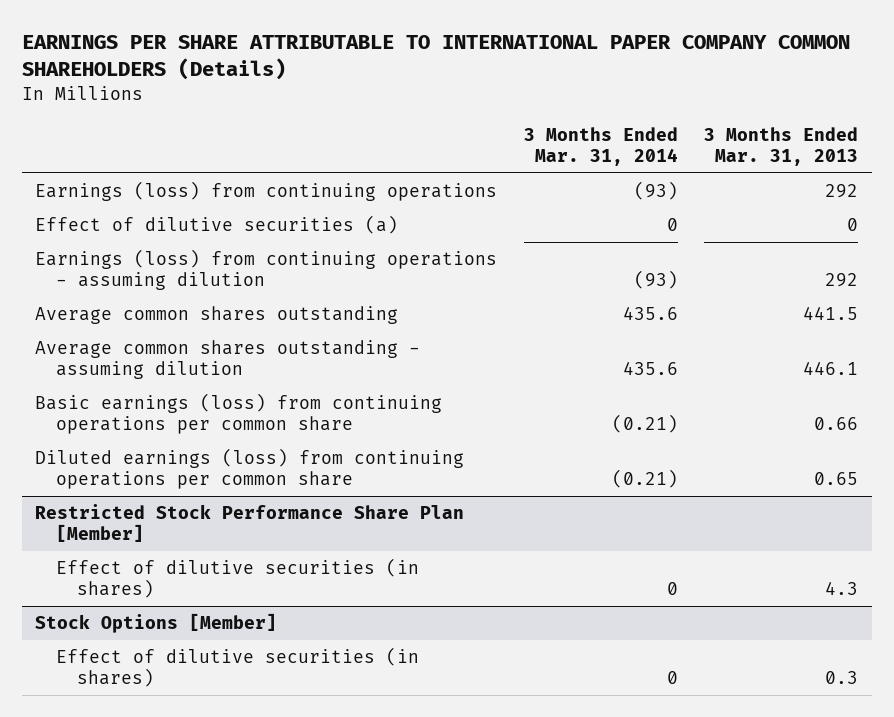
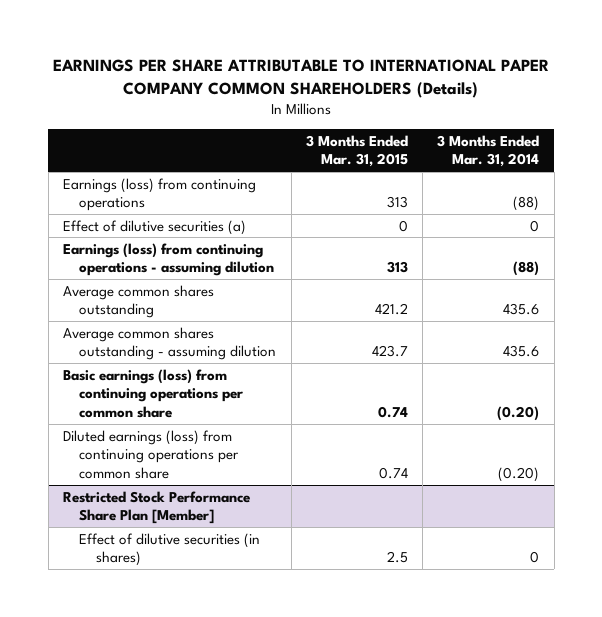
[704,126,859,166] 3 Months Ended Mar. 31, 2013 -> none
none -> [305,134,408,168] 3 Months Ended Mar. 31, 2015
[633,181,678,201] (93) -> [513,196,540,212] (88)
[633,270,678,290] (93) -> [513,261,540,277] (88)
[611,414,678,434] (0.21) -> [497,406,540,422] (0.20)
[611,469,678,489] (0.21) -> [498,467,540,483] (0.20)
[35,613,278,634] Stock Options [Member] -> none
[56,647,420,688] Effect of dilutive securities (in shares) -> none

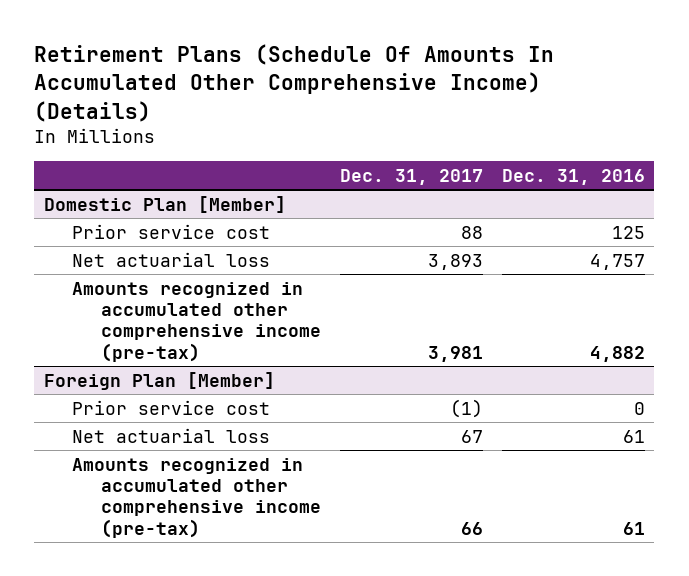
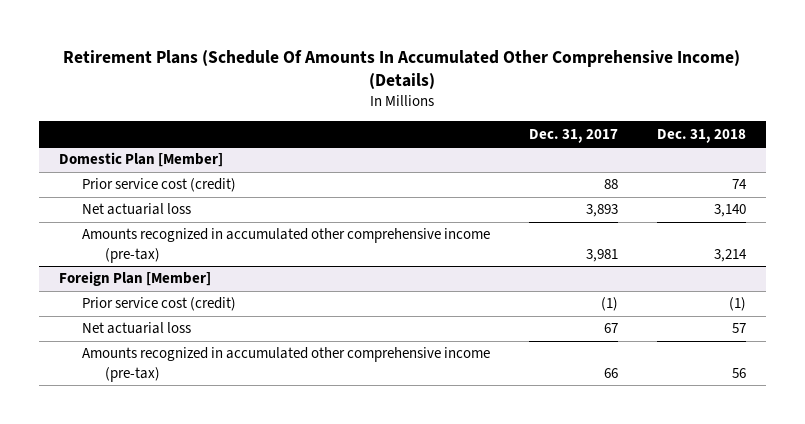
[501,168,645,185] Dec. 31, 2016 -> none
none -> [657,128,747,143] Dec. 31, 2018
[72,223,271,239] Prior service cost -> [82,178,237,193] Prior service cost (credit)
[72,399,271,415] Prior service cost -> [82,297,237,312] Prior service cost (credit)

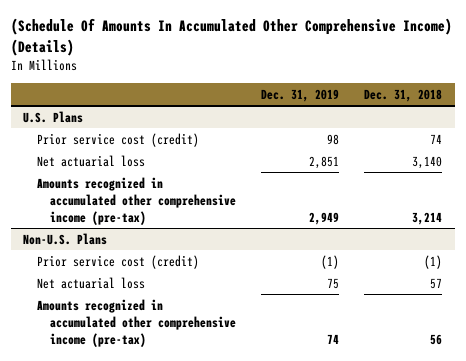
[63,49,741,90] Retirement Plans (Schedule Of Amounts In Accumulated Other Comprehensive Income) (Details) -> [10,18,452,56] (Schedule Of Amounts In Accumulated Other Comprehensive Income) (Details)
[529,128,619,143] Dec. 31, 2017 -> none
none -> [261,88,340,102] Dec. 31, 2019
[58,152,223,168] Domestic Plan [Member] -> none
none -> [23,110,84,123] U.S. Plans
[58,271,211,287] Foreign Plan [Member] -> [23,232,108,245] Non-U.S. Plans

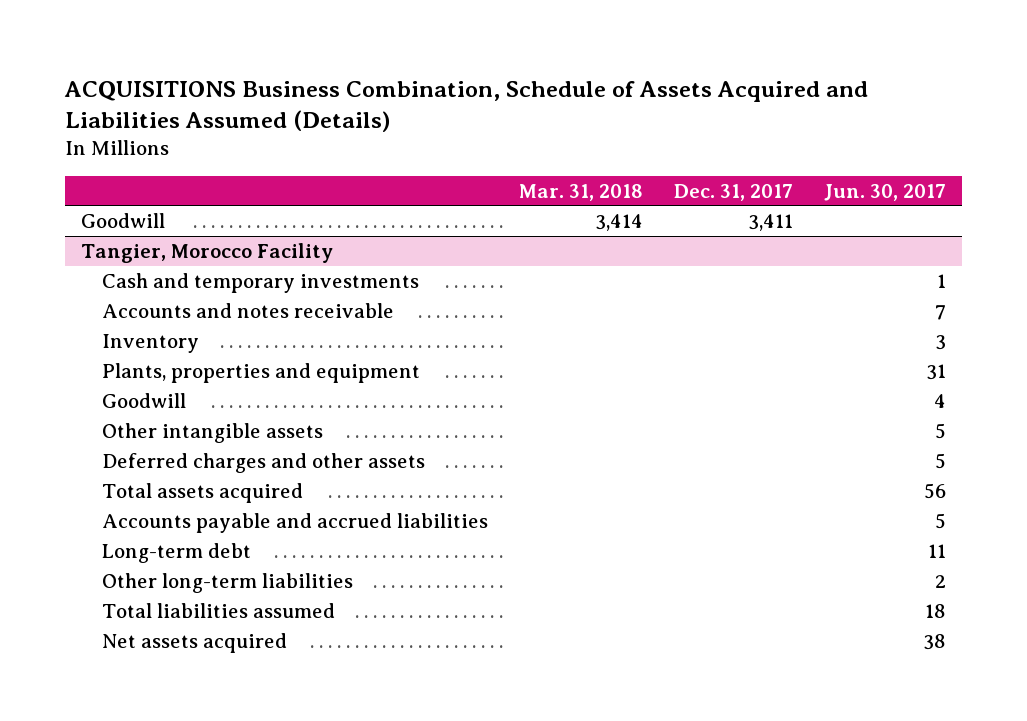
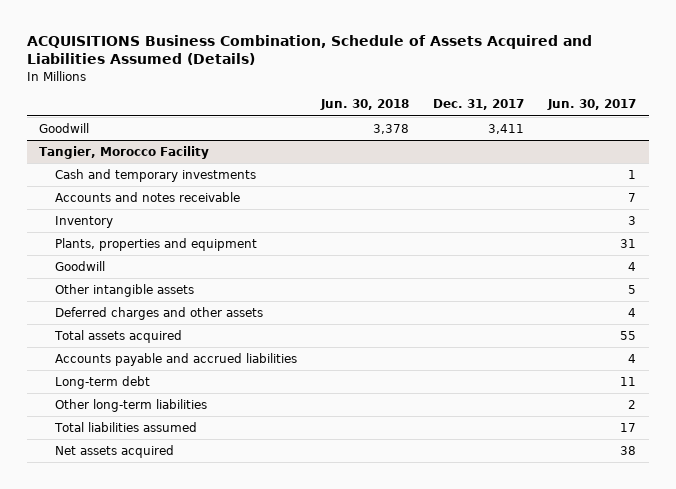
[518,183,643,201] Mar. 31, 2018 -> none
none -> [320,99,410,111] Jun. 30, 2018
[935,452,947,469] 5 -> [628,307,637,317] 4
[924,482,947,499] 56 -> [620,330,637,340] 55
[935,512,947,529] 5 -> [628,353,637,363] 4
[925,603,947,618] 18 -> [620,422,637,432] 17

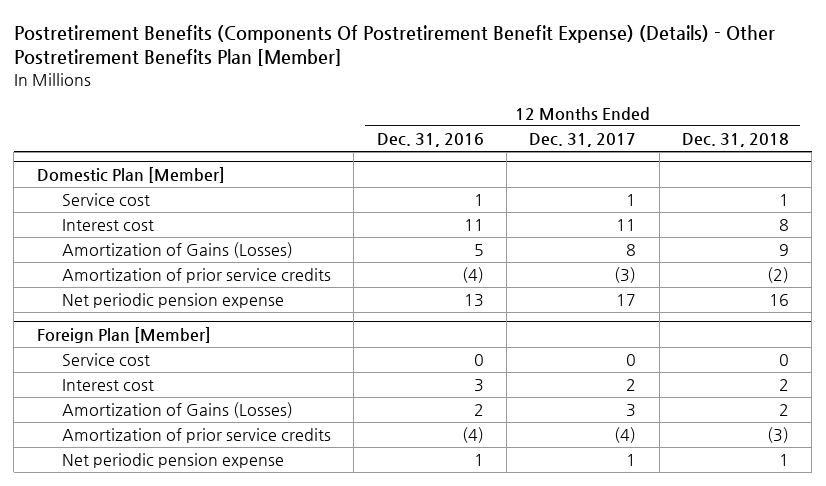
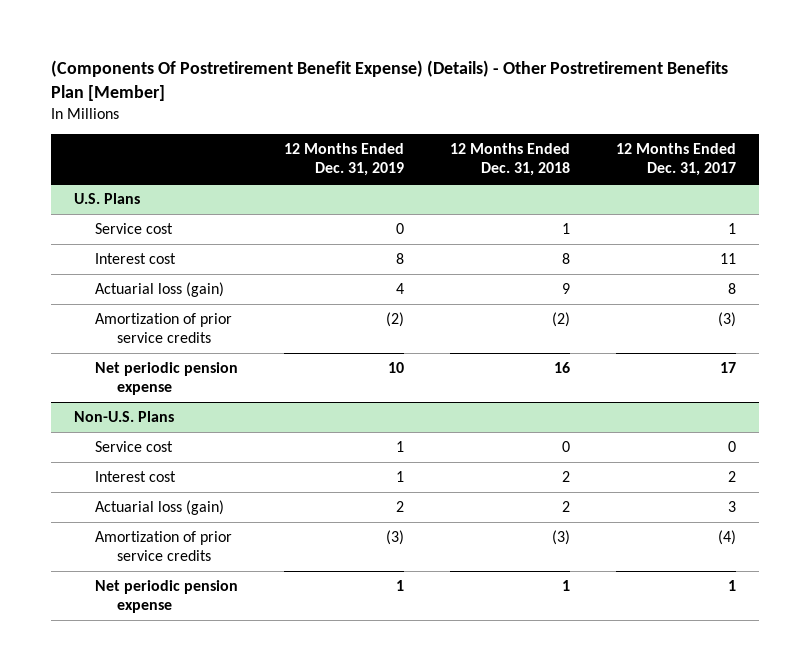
[13,24,775,67] Postretirement Benefits (Components Of Postretirement Benefit Expense) (Details) - Other Postretirement Benefits Plan [Member] -> [50,60,728,102] (Components Of Postretirement Benefit Expense) (Details) - Other Postretirement Benefits Plan [Member]
[376,133,484,148] Dec. 31, 2016 -> none
none -> [284,143,405,177] 12 Months Ended Dec. 31, 2019
[36,166,225,183] Domestic Plan [Member] -> [73,193,140,205] U.S. Plans
[61,242,293,259] Amortization of Gains (Losses) -> [95,282,225,298] Actuarial loss (gain)
[36,326,211,343] Foreign Plan [Member] -> [73,411,174,423] Non-U.S. Plans
[61,402,293,419] Amortization of Gains (Losses) -> [95,500,225,516] Actuarial loss (gain)

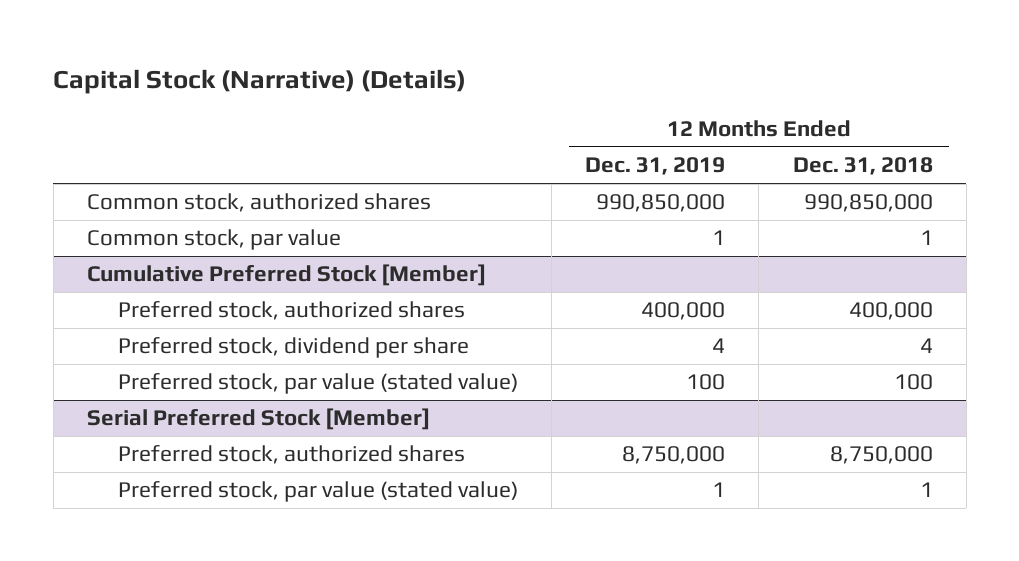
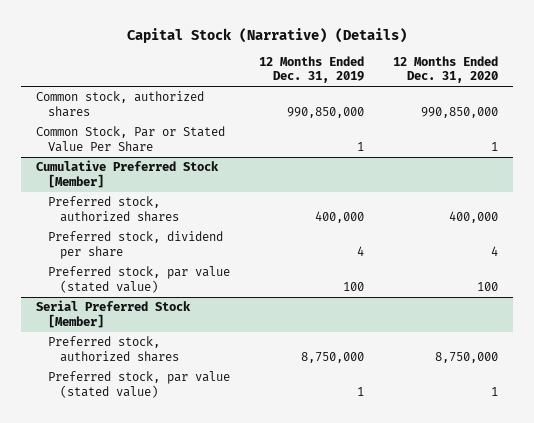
[792,157,933,176] Dec. 31, 2018 -> none
none -> [393,55,499,84] 12 Months Ended Dec. 31, 2020
[86,229,341,251] Common stock, par value -> [35,126,225,152] Common Stock, Par or Stated Value Per Share

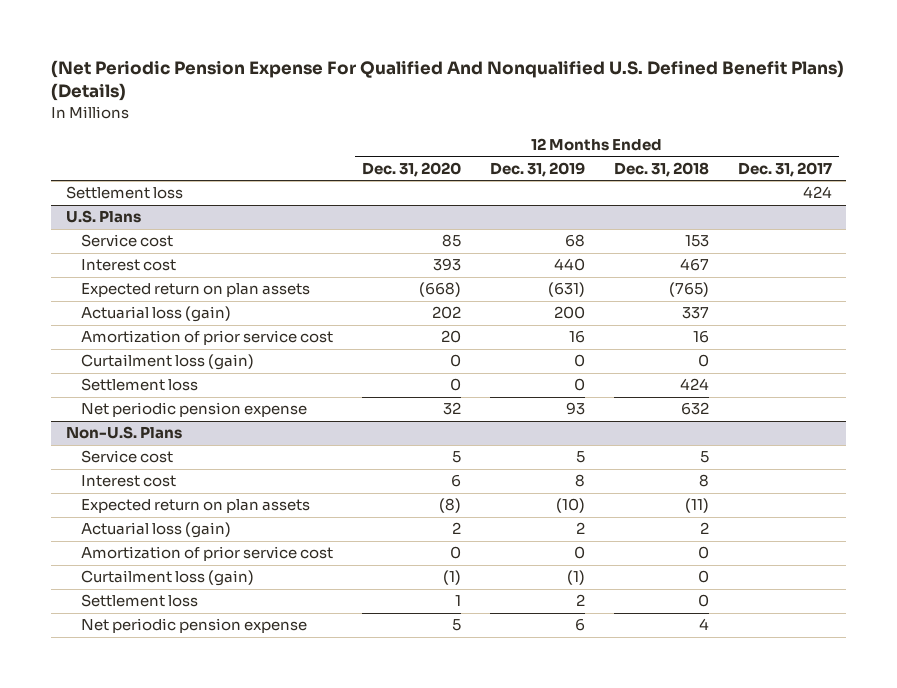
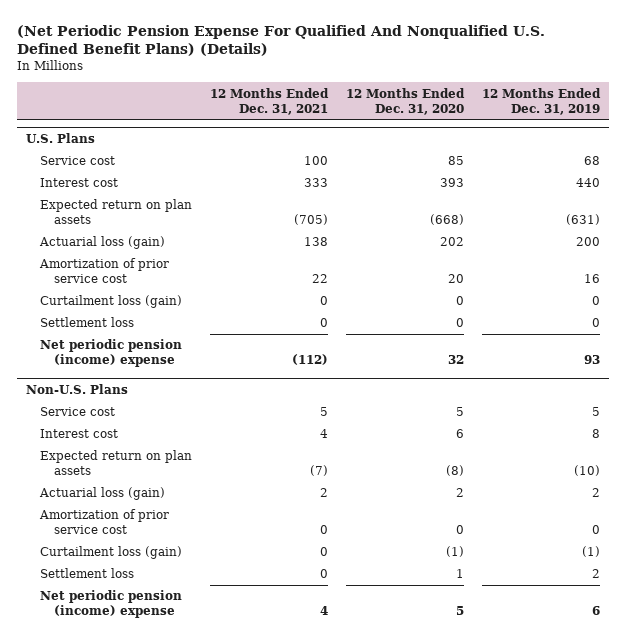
[613,161,709,177] Dec. 31, 2018 -> none
[737,161,832,177] Dec. 31, 2017 -> none
none -> [210,87,330,115] 12 Months Ended Dec. 31, 2021
[65,186,183,200] Settlement loss -> none
[80,402,307,418] Net periodic pension expense -> [40,339,183,368] Net periodic pension (income) expense
[80,618,307,634] Net periodic pension expense -> [40,590,183,619] Net periodic pension (income) expense

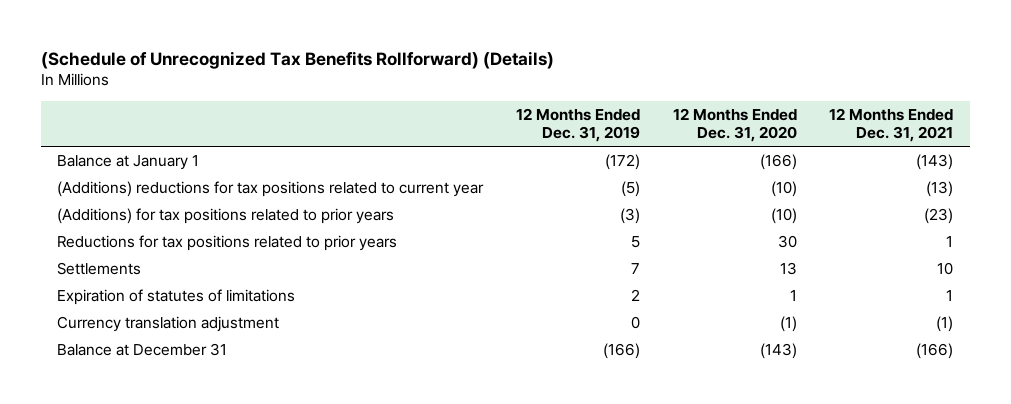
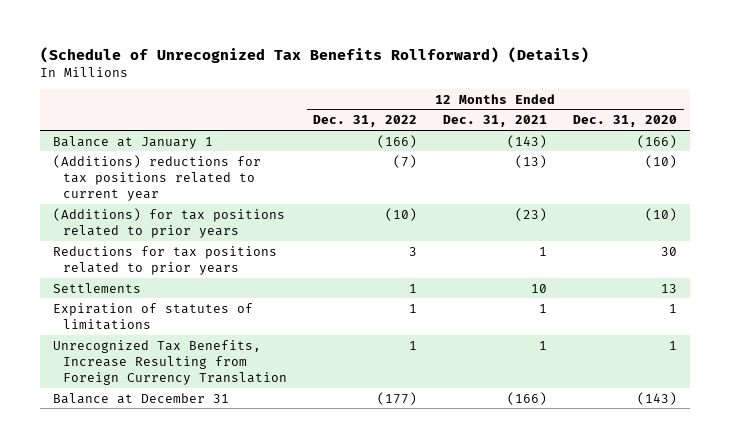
[515,107,640,143] 12 Months Ended Dec. 31, 2019 -> none
none -> [313,115,418,128] Dec. 31, 2022
[57,315,280,332] Currency translation adjustment -> none
none -> [53,339,287,386] Unrecognized Tax Benefits, Increase Resulting from Foreign Currency Translation

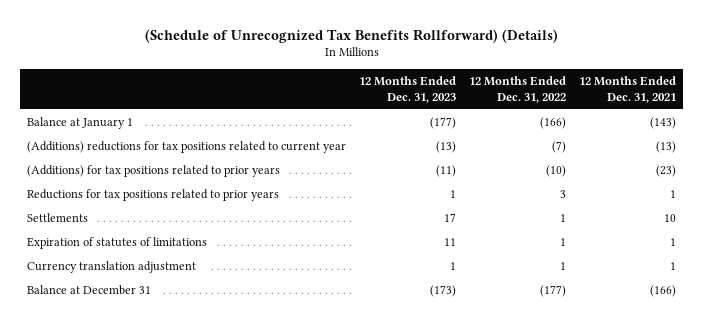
[573,115,678,128] Dec. 31, 2020 -> none
none -> [358,76,456,103] 12 Months Ended Dec. 31, 2023
[53,339,287,386] Unrecognized Tax Benefits, Increase Resulting from Foreign Currency Translation -> [26,261,196,274] Currency translation adjustment

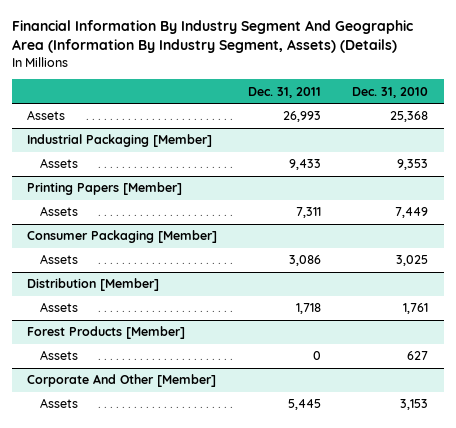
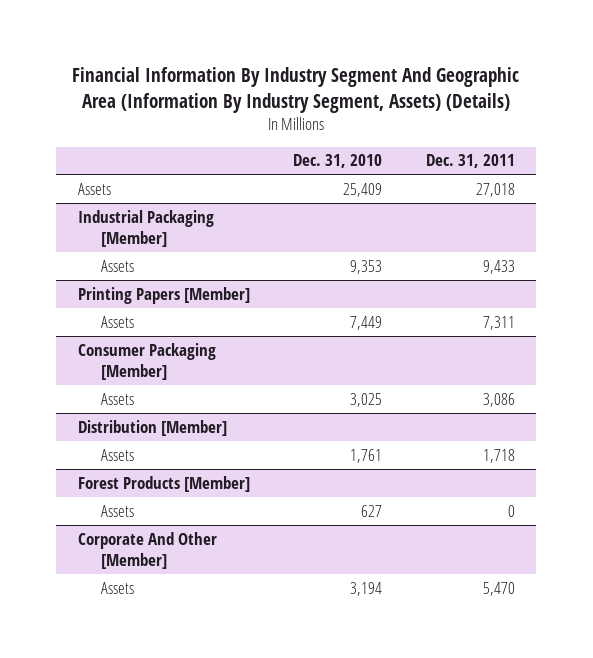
[283,111,322,123] 26,993 -> [475,182,515,197] 27,018
[390,111,429,123] 25,368 -> [343,182,383,197] 25,409
[288,399,322,411] 5,445 -> [482,581,515,596] 5,470
[400,399,429,411] 3,153 -> [350,581,383,596] 3,194

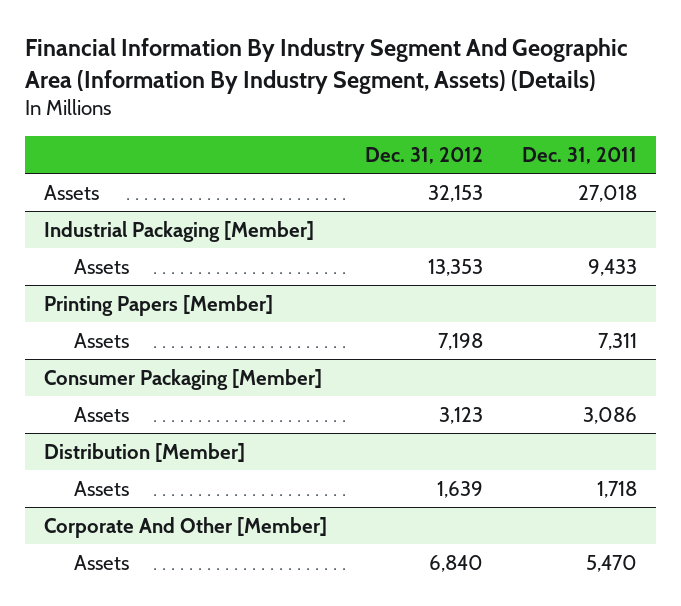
[293,154,383,169] Dec. 31, 2010 -> none
none -> [365,146,484,164] Dec. 31, 2012
[77,475,250,492] Forest Products [Member] -> none
[101,504,135,517] Assets -> none

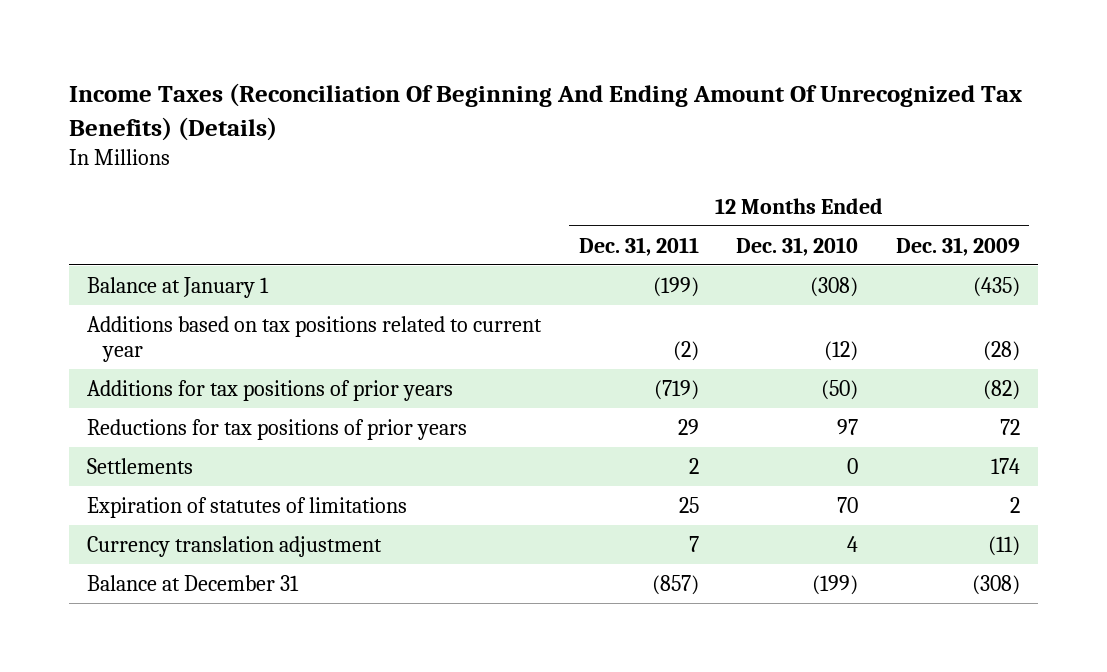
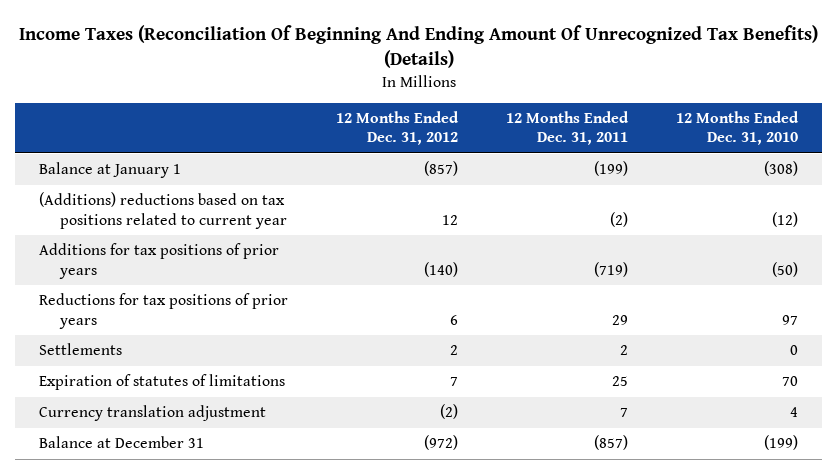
[895,236,1020,256] Dec. 31, 2009 -> none
none -> [336,111,460,146] 12 Months Ended Dec. 31, 2012
[87,315,543,363] Additions based on tax positions related to current year -> [39,192,287,229] (Additions) reductions based on tax positions related to current year

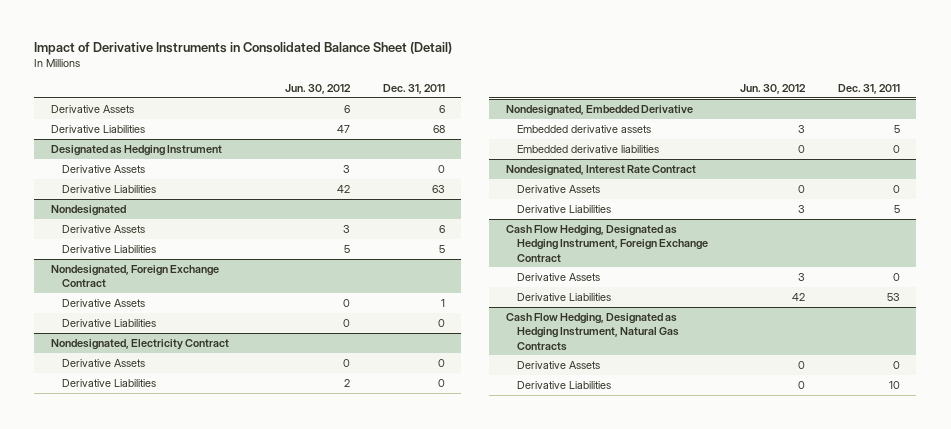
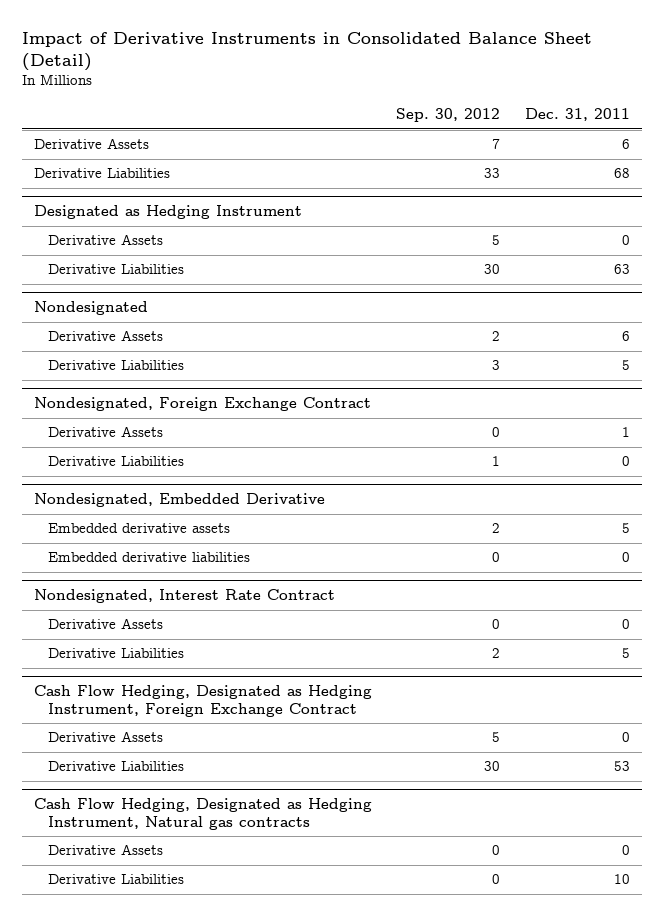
[285,84,352,95] Jun. 30, 2012 -> none
none -> [396,108,501,123] Sep. 30, 2012
[50,339,229,351] Nondesignated, Electricity Contract -> none
[61,359,145,368] Derivative Assets -> none
[61,379,156,388] Derivative Liabilities -> none
[505,313,679,351] Cash Flow Hedging, Designated as Hedging Instrument, Natural Gas Contracts -> [34,798,373,830] Cash Flow Hedging, Designated as Hedging Instrument, Natural gas contracts

